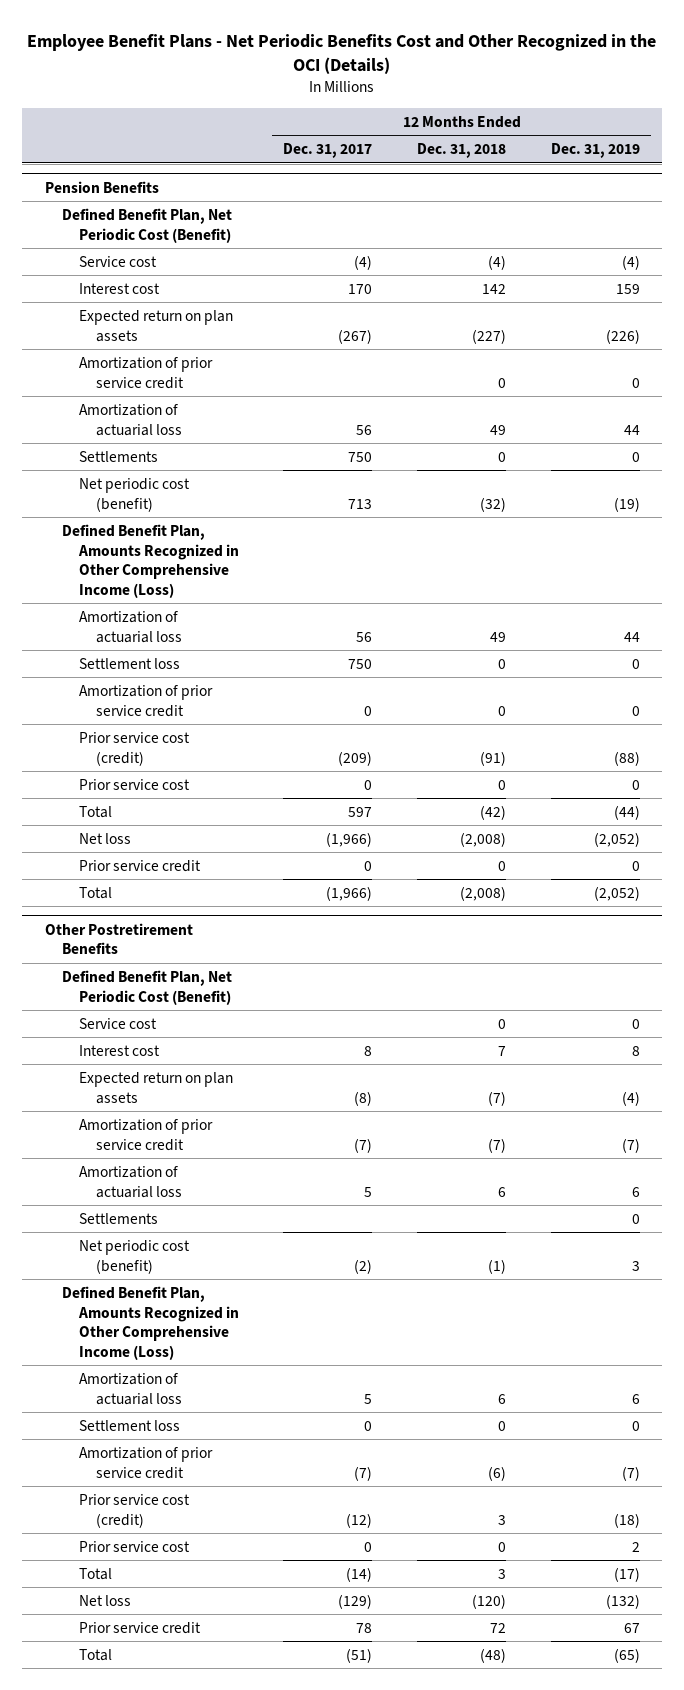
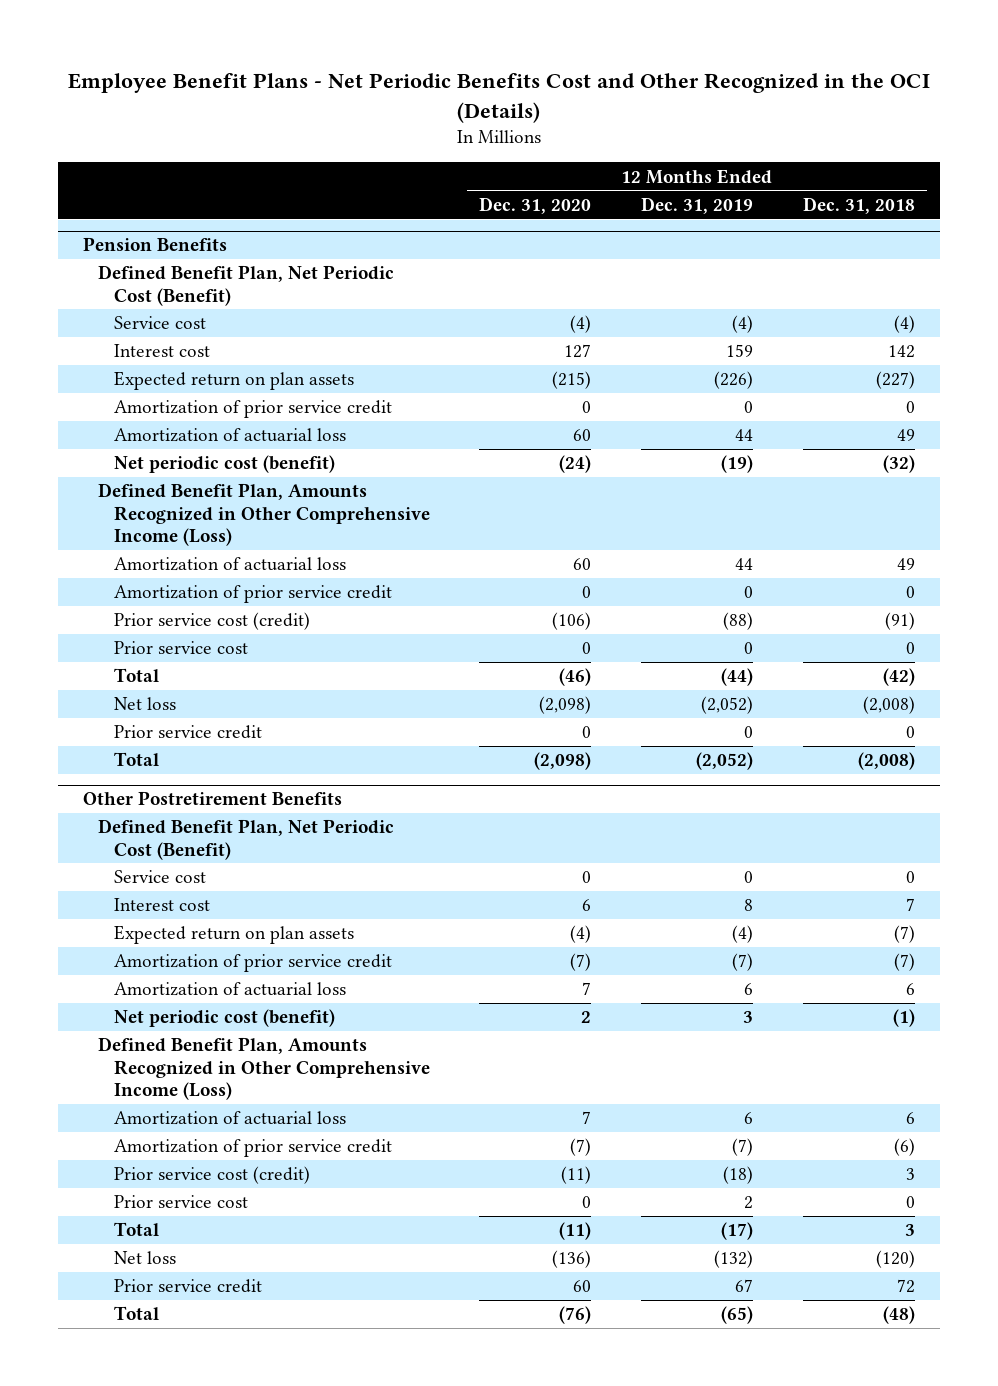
[283,143,373,159] Dec. 31, 2017 -> none
none -> [479,196,592,214] Dec. 31, 2020
[78,450,158,462] Settlements -> none
[78,657,180,669] Settlement loss -> none
[78,1212,158,1224] Settlements -> none
[78,1419,180,1431] Settlement loss -> none

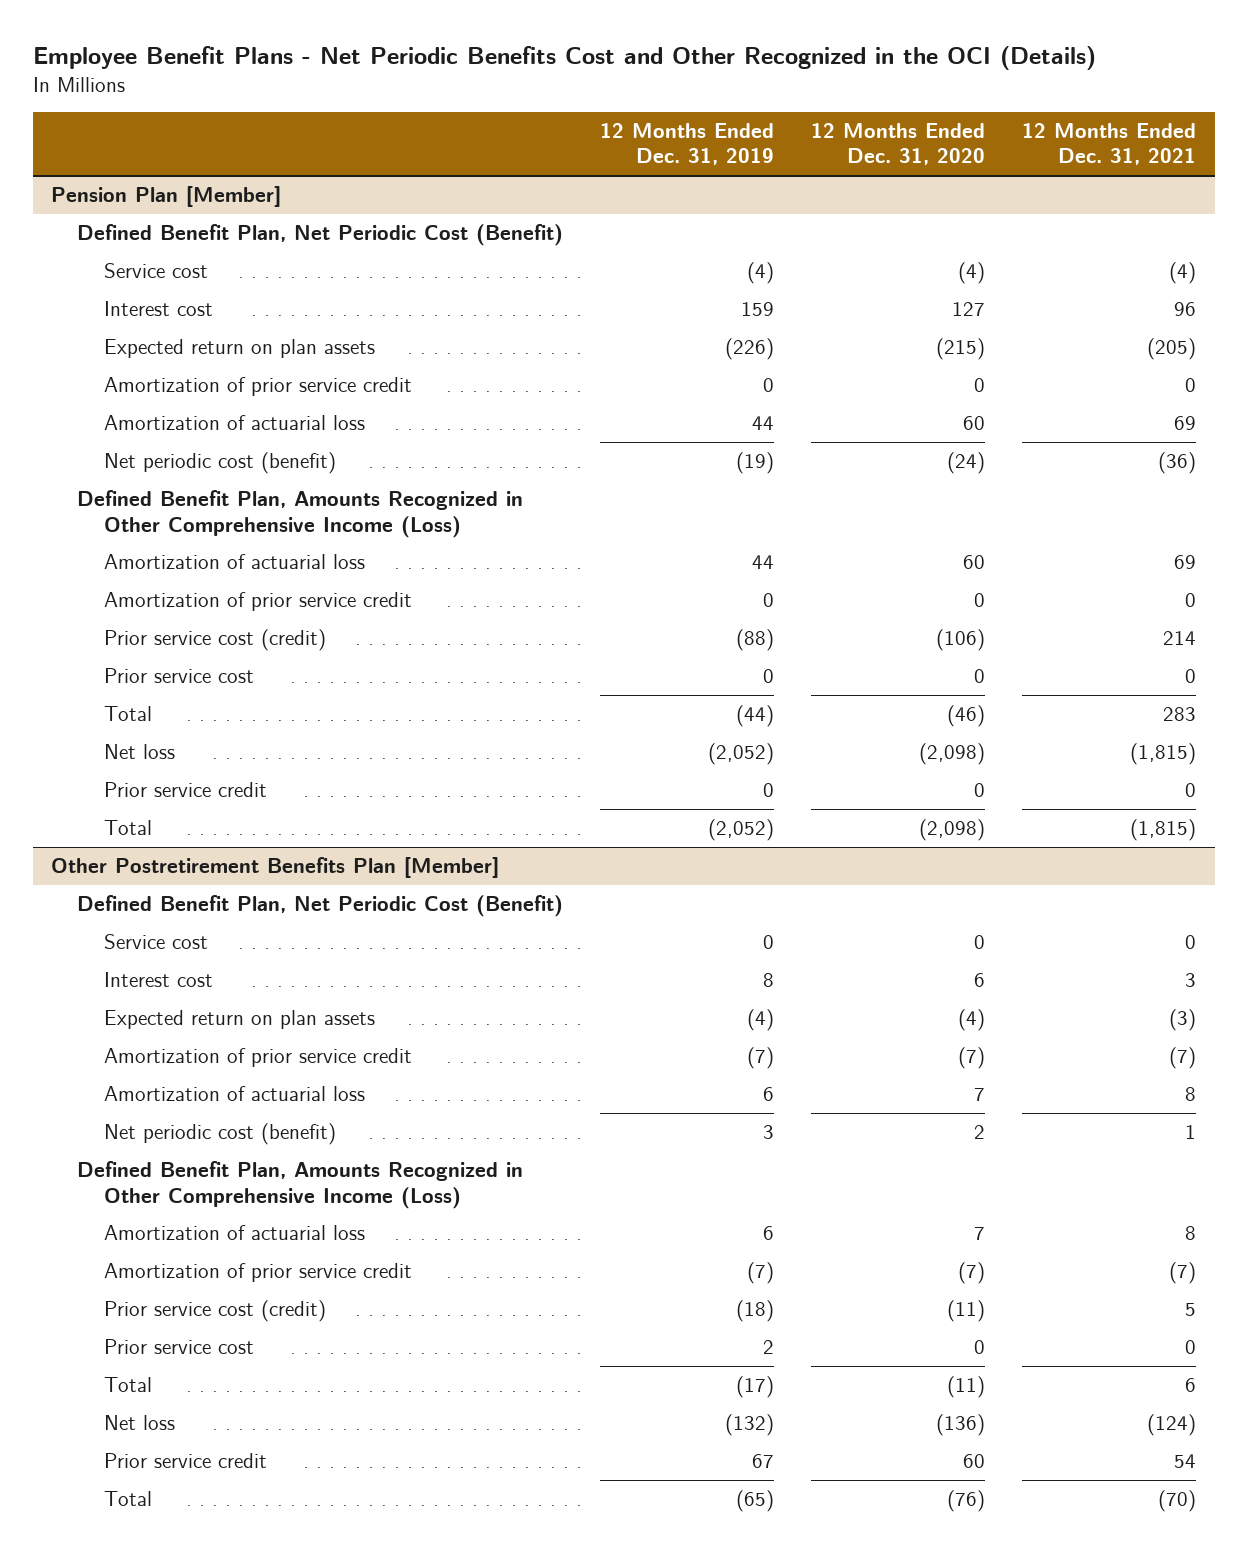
[802,196,915,214] Dec. 31, 2018 -> none
none -> [1022,122,1197,166] 12 Months Ended Dec. 31, 2021
[83,237,228,252] Pension Benefits -> [51,186,282,208] Pension Plan [Member]
[83,791,343,806] Other Postretirement Benefits -> [51,857,500,879] Other Postretirement Benefits Plan [Member]

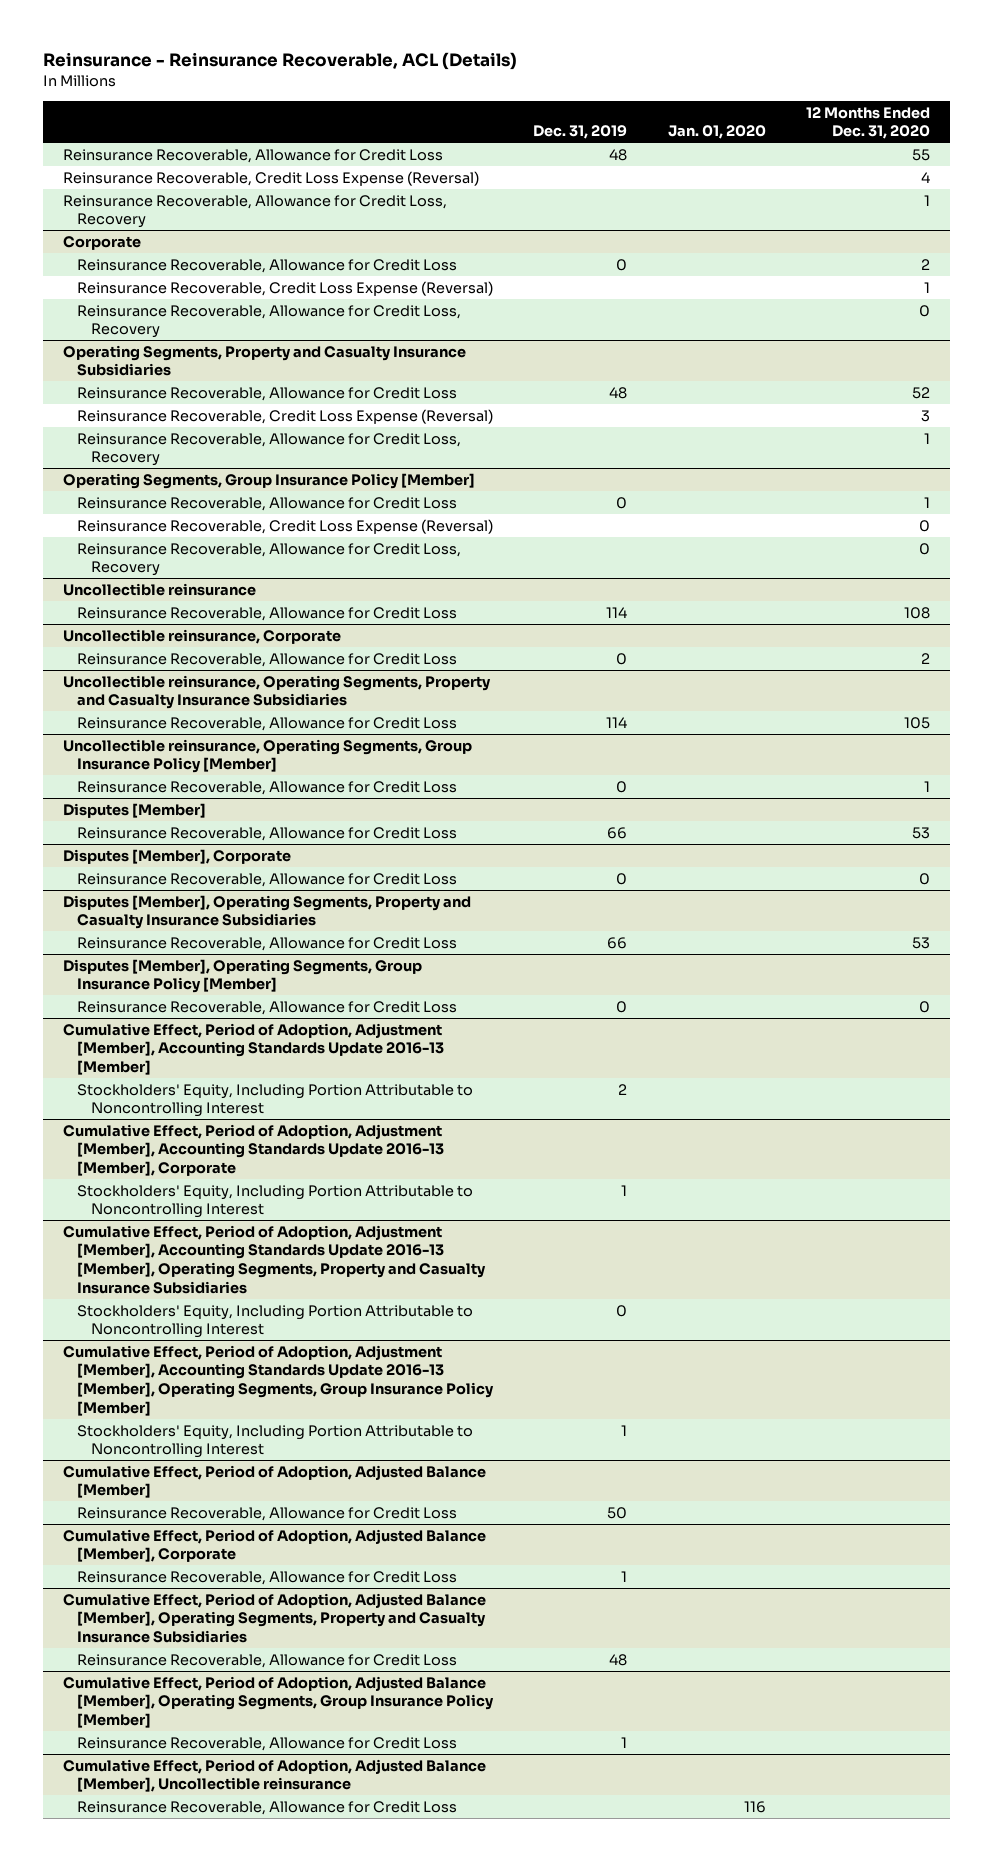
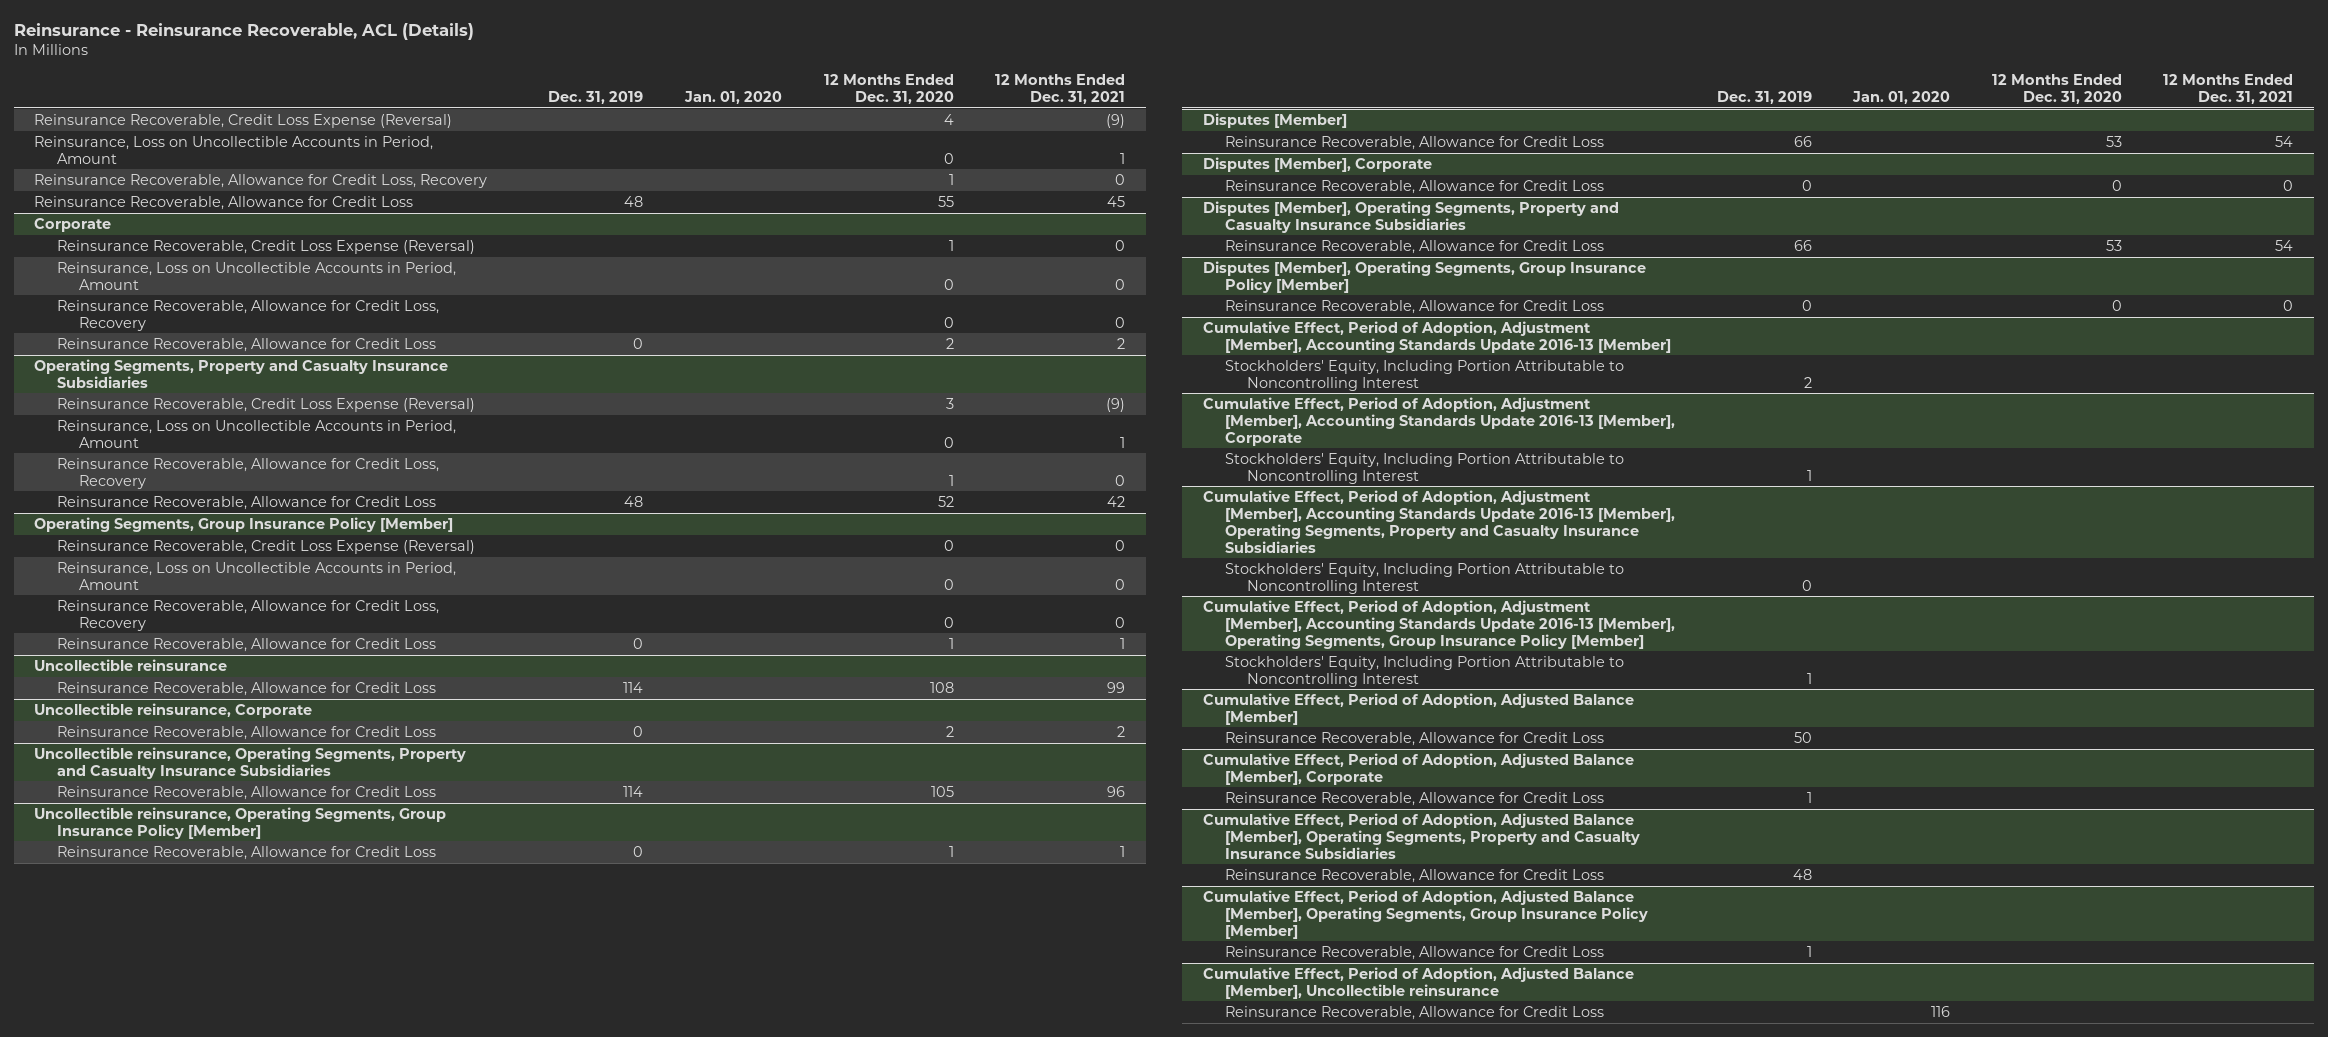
none -> [995,74,1126,105] 12 Months Ended Dec. 31, 2021
none -> [34,135,434,164] Reinsurance, Loss on Uncollectible Accounts in Period, Amount
[63,148,444,163] Reinsurance Recoverable, Allowance for Credit Loss -> [34,195,414,210] Reinsurance Recoverable, Allowance for Credit Loss
none -> [56,261,456,290] Reinsurance, Loss on Uncollectible Accounts in Period, Amount
[77,258,458,273] Reinsurance Recoverable, Allowance for Credit Loss -> [56,337,436,352] Reinsurance Recoverable, Allowance for Credit Loss
none -> [56,419,456,448] Reinsurance, Loss on Uncollectible Accounts in Period, Amount
[77,386,458,401] Reinsurance Recoverable, Allowance for Credit Loss -> [56,495,436,510] Reinsurance Recoverable, Allowance for Credit Loss
none -> [56,561,456,590] Reinsurance, Loss on Uncollectible Accounts in Period, Amount
[77,496,458,511] Reinsurance Recoverable, Allowance for Credit Loss -> [56,637,436,652] Reinsurance Recoverable, Allowance for Credit Loss

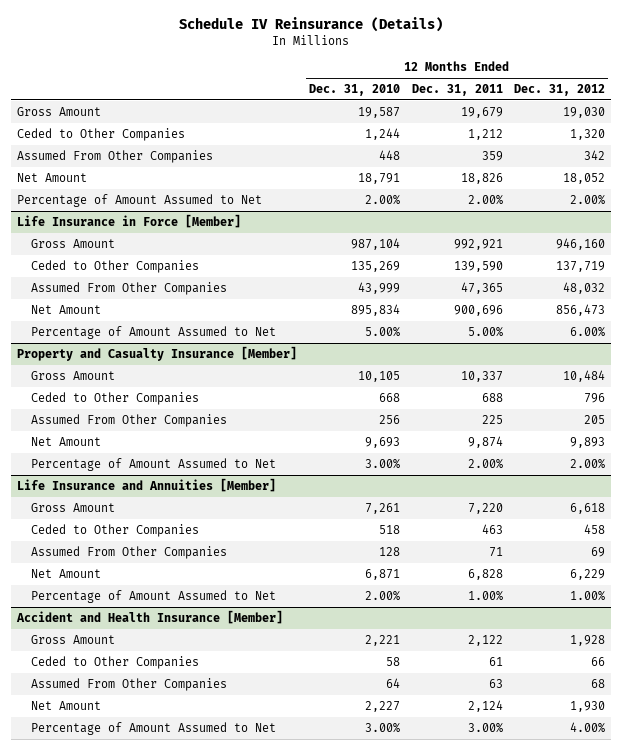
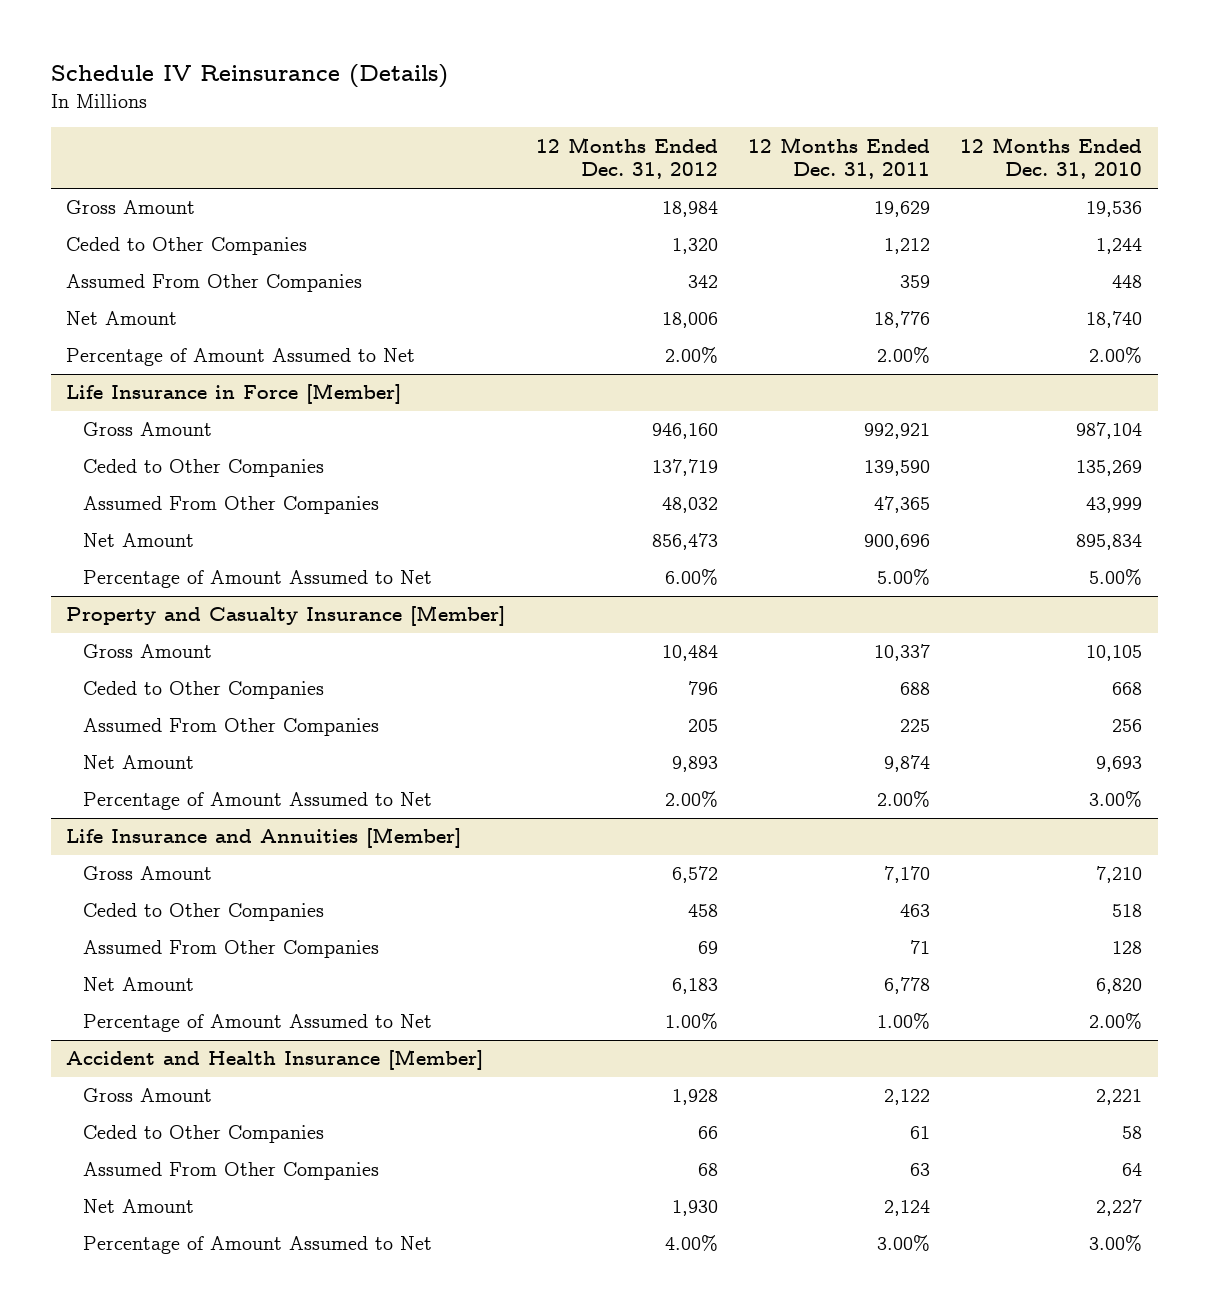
[357,106,400,118] 19,587 -> [1086,201,1143,218] 19,536
[460,106,503,118] 19,679 -> [873,201,930,218] 19,629
[563,106,606,118] 19,030 -> [661,201,718,218] 18,984
[357,172,400,184] 18,791 -> [1086,311,1143,329] 18,740
[460,172,503,184] 18,826 -> [873,311,930,329] 18,776
[563,172,606,184] 18,052 -> [661,312,718,329] 18,006
[364,502,400,514] 7,261 -> [1096,866,1143,884] 7,210
[467,502,503,514] 7,220 -> [883,866,930,884] 7,170
[570,502,606,514] 6,618 -> [671,866,718,884] 6,572
[364,568,400,580] 6,871 -> [1096,978,1143,995] 6,820
[467,568,503,580] 6,828 -> [883,977,930,995] 6,778
[570,568,606,580] 6,229 -> [671,978,718,995] 6,183

